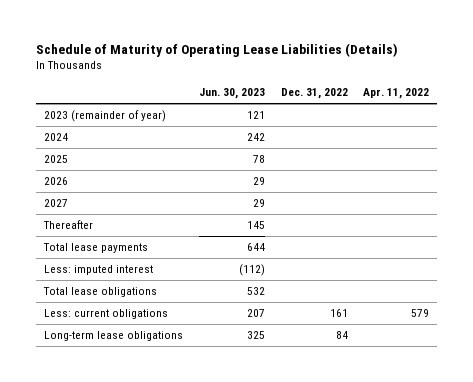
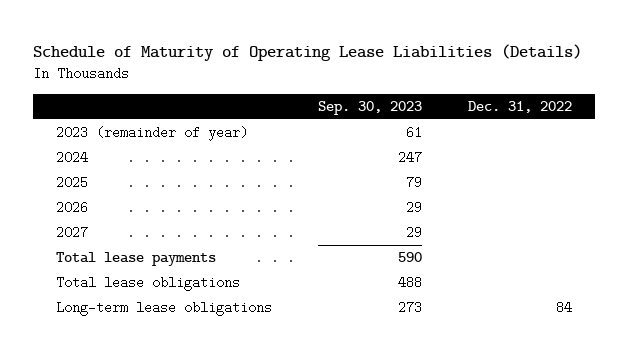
[198,88,265,100] Jun. 30, 2023 -> none
[363,88,430,100] Apr. 11, 2022 -> none
none -> [317,100,422,115] Sep. 30, 2023
[42,220,93,230] Thereafter -> none
[43,265,153,276] Less: imputed interest -> none
[43,309,168,320] Less: current obligations -> none

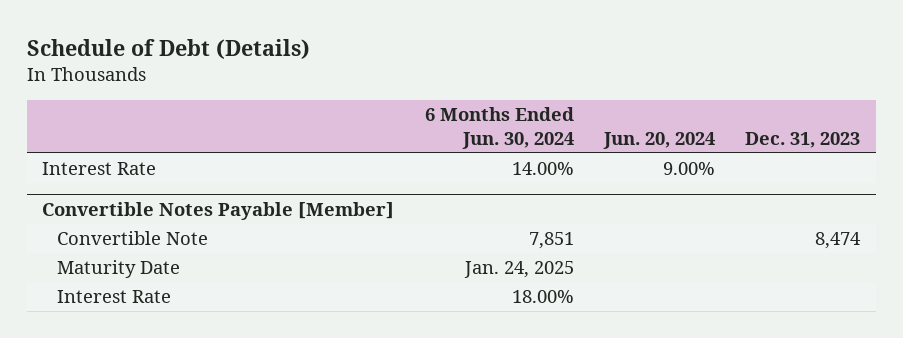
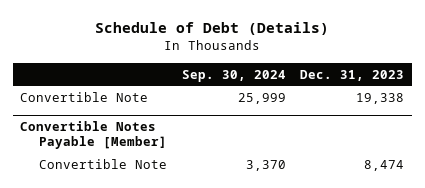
[424,106,574,149] 6 Months Ended Jun. 30, 2024 -> none
[602,131,715,149] Jun. 20, 2024 -> none
none -> [181,69,286,82] Sep. 30, 2024
[42,162,157,176] Interest Rate -> none
none -> [20,91,149,102] Convertible Note
[56,260,180,279] Maturity Date -> none
[56,290,171,304] Interest Rate -> none

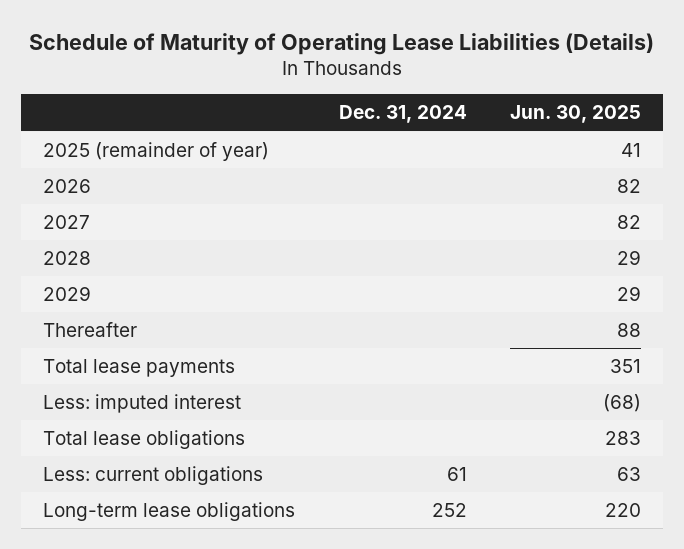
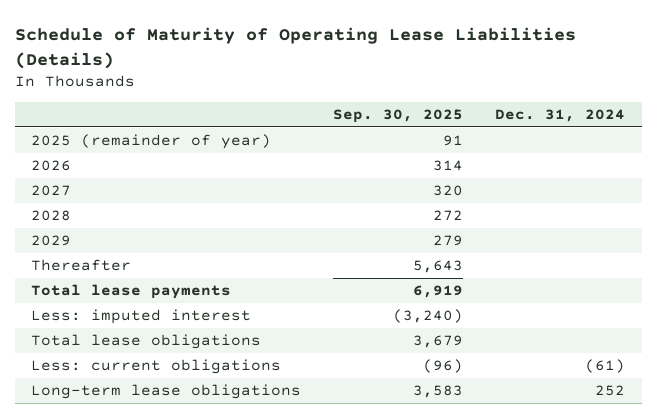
[510,105,642,124] Jun. 30, 2025 -> none
none -> [333,109,464,124] Sep. 30, 2025
[446,467,467,482] 61 -> [585,358,626,373] (61)

